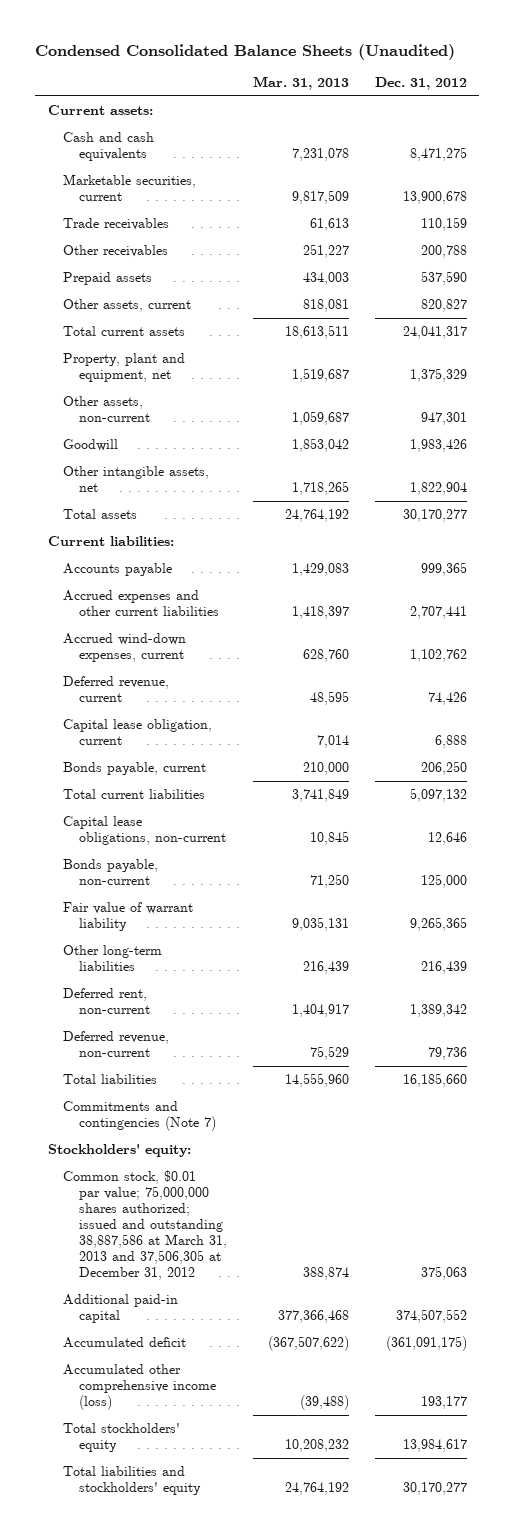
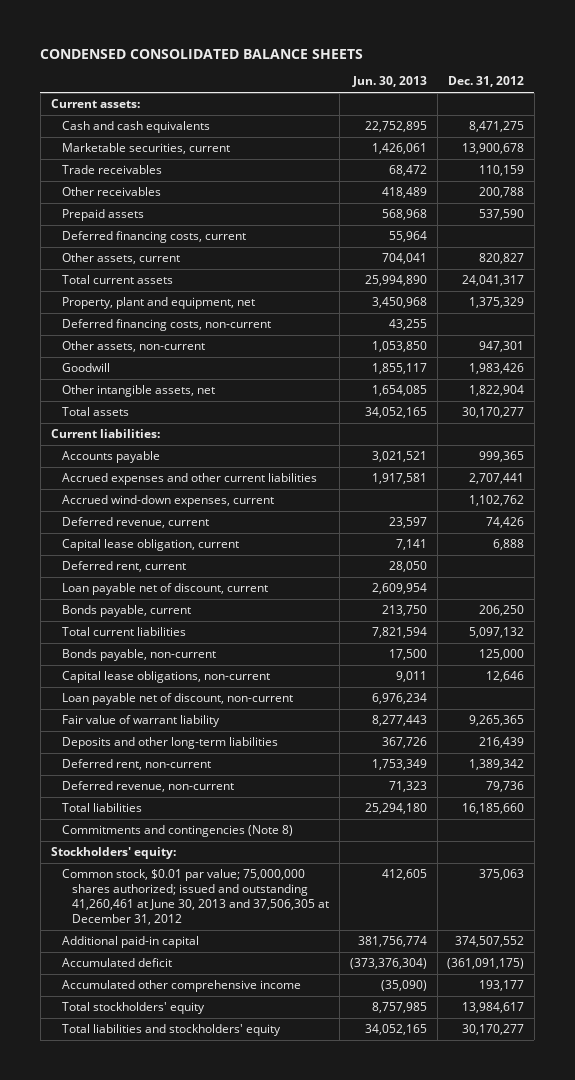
[35,43,456,60] Condensed Consolidated Balance Sheets (Unaudited) -> [40,48,364,59] CONDENSED CONSOLIDATED BALANCE SHEETS
[252,76,349,91] Mar. 31, 2013 -> none
none -> [351,76,427,88] Jun. 30, 2013
none -> [61,231,246,244] Deferred financing costs, current
none -> [61,319,271,332] Deferred financing costs, non-current
none -> [61,561,186,573] Deferred rent, current
none -> [61,583,268,596] Loan payable net of discount, current
[63,815,226,845] Capital lease obligations, non-current -> [61,671,270,684] Capital lease obligations, non-current
none -> [61,693,293,706] Loan payable net of discount, non-current
[63,944,163,971] Other long-term liabilities -> [61,737,278,750] Deposits and other long-term liabilities
[63,1100,216,1131] Commitments and contingencies (Note 7) -> [61,825,293,838] Commitments and contingencies (Note 8)
[63,1169,227,1281] Common stock, $0.01 par value; 75,000,000 shares authorized; issued and outstanding 38,887,586 at March 31, 2013 and 37,506,305 at December 31, 2012 -> [61,869,330,926] Common stock, $0.01 par value; 75,000,000 shares authorized; issued and outstanding 41,260,461 at June 30, 2013 and 37,506,305 at December 31, 2012
[63,1363,216,1411] Accumulated other comprehensive income (loss) -> [61,980,301,993] Accumulated other comprehensive income

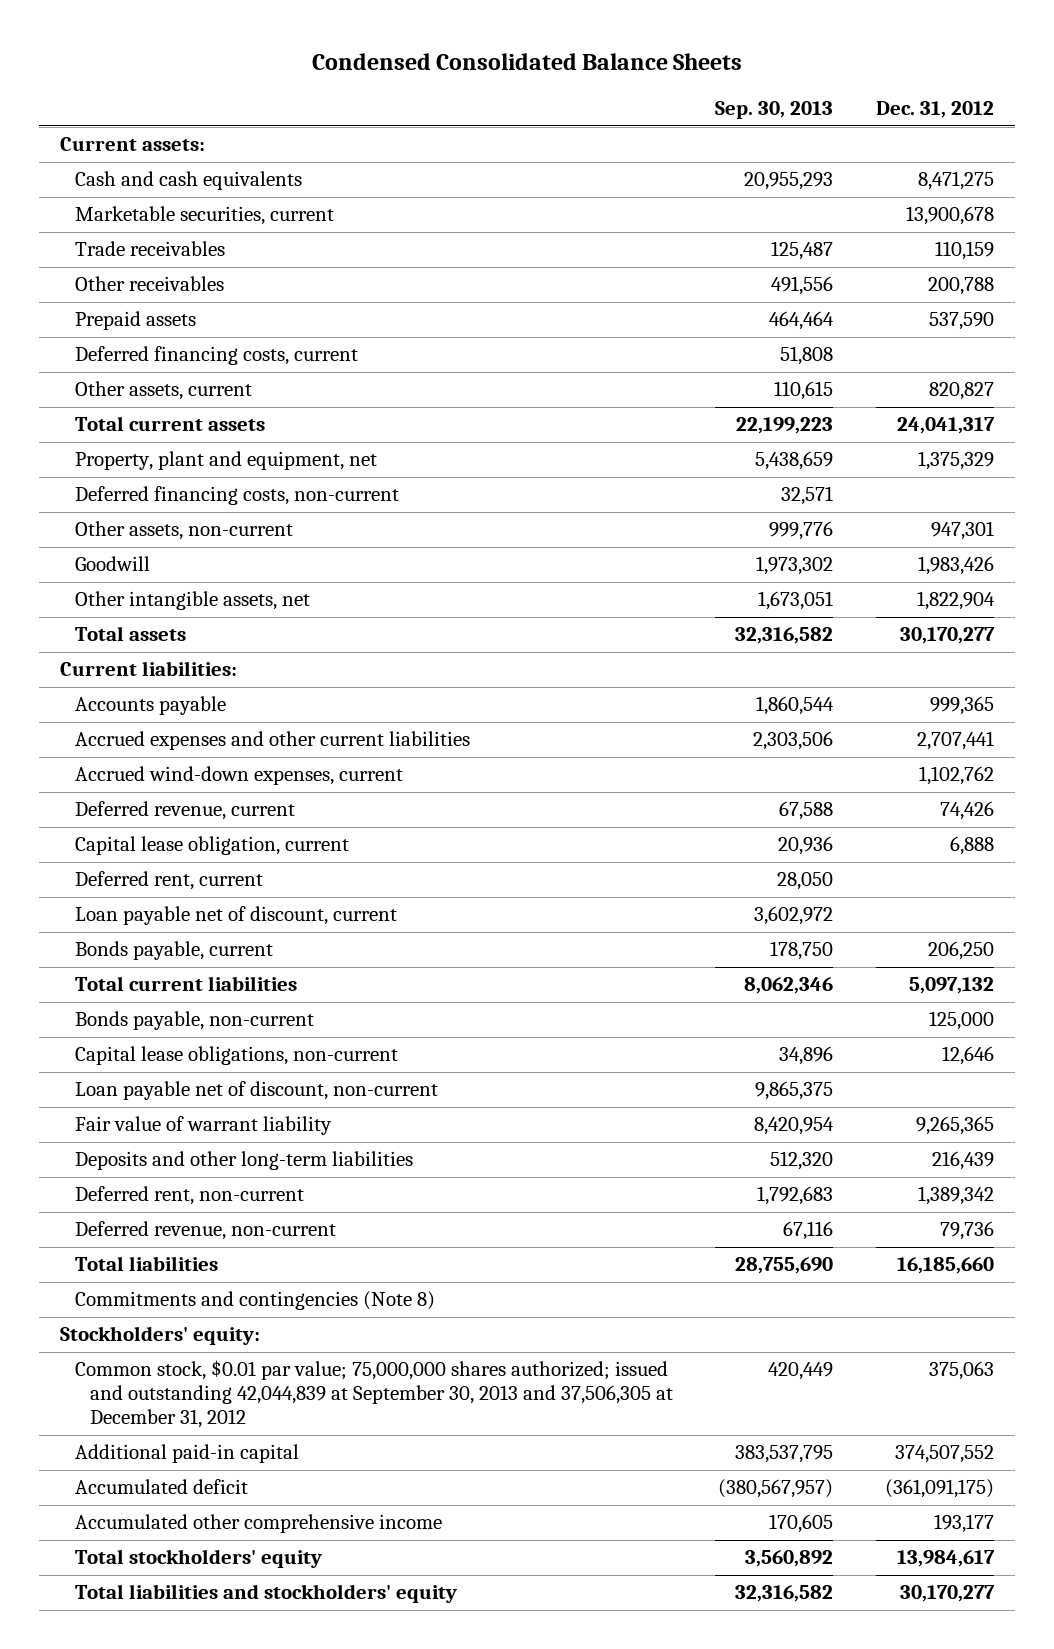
[40,48,364,59] CONDENSED CONSOLIDATED BALANCE SHEETS -> [312,53,743,71] Condensed Consolidated Balance Sheets
[351,76,427,88] Jun. 30, 2013 -> none
none -> [715,101,834,120] Sep. 30, 2013
[61,869,330,926] Common stock, $0.01 par value; 75,000,000 shares authorized; issued and outstanding 41,260,461 at June 30, 2013 and 37,506,305 at December 31, 2012 -> [74,1360,673,1429] Common stock, $0.01 par value; 75,000,000 shares authorized; issued and outstanding 42,044,839 at September 30, 2013 and 37,506,305 at December 31, 2012

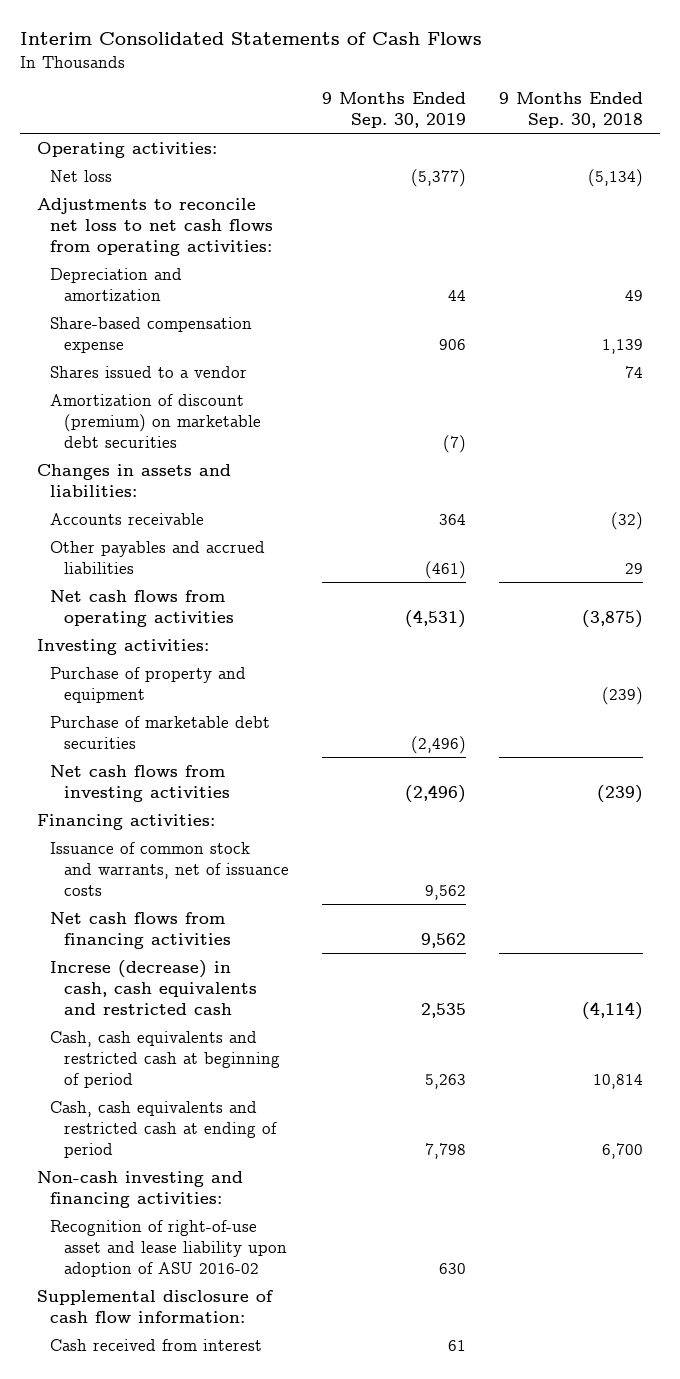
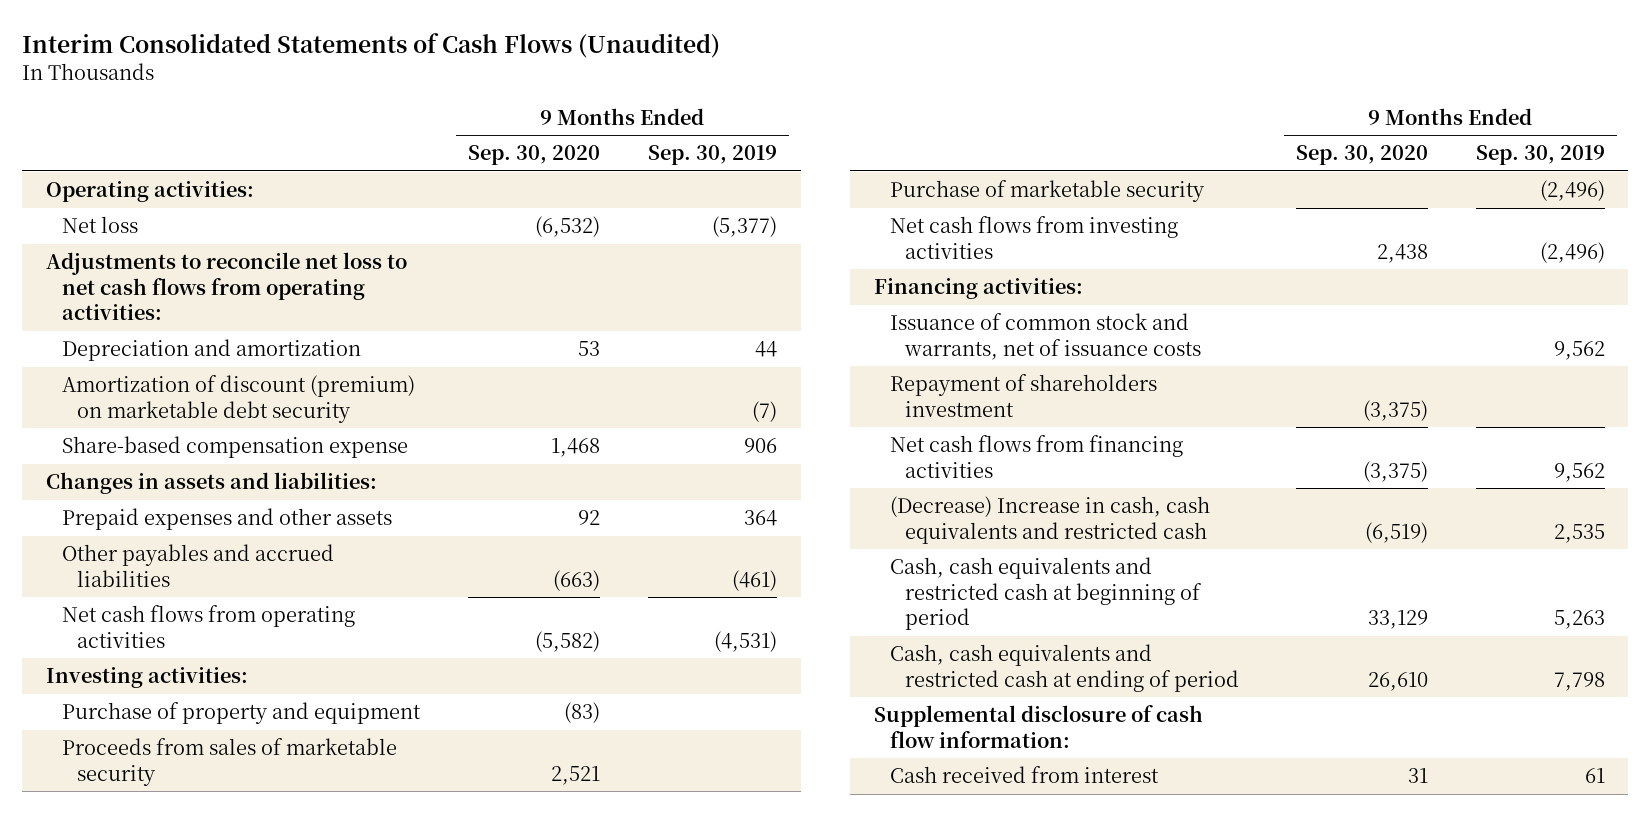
[19,32,482,46] Interim Consolidated Statements of Cash Flows -> [22,32,721,58] Interim Consolidated Statements of Cash Flows (Unaudited)
[499,91,644,129] 9 Months Ended Sep. 30, 2018 -> none
none -> [467,145,600,166] Sep. 30, 2020
none -> [61,375,415,423] Amortization of discount (premium) on marketable debt security
[50,365,248,378] Shares issued to a vendor -> none
[50,393,261,448] Amortization of discount (premium) on marketable debt securities -> none
[50,512,205,525] Accounts receivable -> [61,508,392,531] Prepaid expenses and other assets
none -> [61,738,397,786] Proceeds from sales of marketable security
[50,715,271,749] Purchase of marketable debt securities -> [889,180,1205,203] Purchase of marketable security
none -> [889,374,1157,417] Repayment of shareholders investment
[50,959,257,1015] Increse (decrease) in cash, cash equivalents and restricted cash -> [889,496,1210,544] (Decrease) Increase in cash, cash equivalents and restricted cash
[36,1170,243,1208] Non-cash investing and financing activities: -> none
[50,1219,287,1277] Recognition of right-of-use asset and lease liability upon adoption of ASU 2016-02 -> none

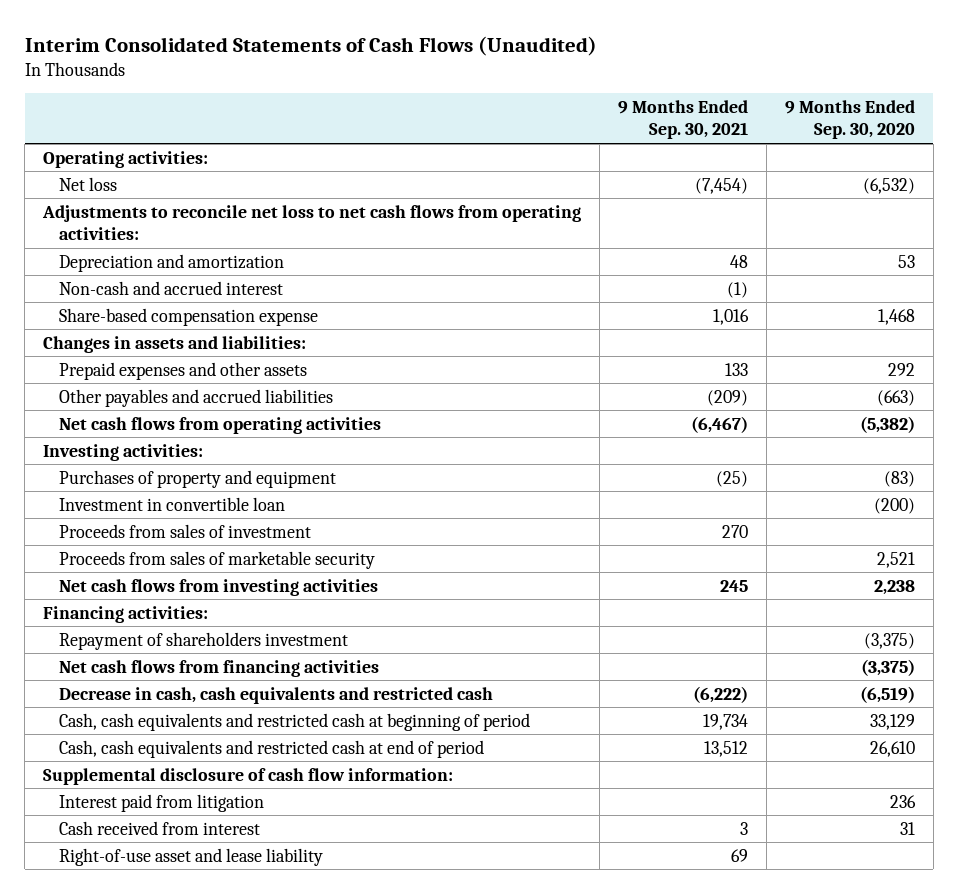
[647,145,777,166] Sep. 30, 2019 -> none
none -> [617,100,748,140] 9 Months Ended Sep. 30, 2021
[61,375,415,423] Amortization of discount (premium) on marketable debt security -> none
none -> [58,280,283,295] Non-cash and accrued interest
[577,510,600,526] 92 -> [887,362,915,376] 292
[534,630,600,652] (5,582) -> [859,415,915,433] (5,382)
[61,702,421,725] Purchase of property and equipment -> [58,469,336,488] Purchases of property and equipment
none -> [58,496,285,511] Investment in convertible loan
none -> [58,523,311,538] Proceeds from sales of investment
[889,180,1205,203] Purchase of marketable security -> none
[1376,243,1428,263] 2,438 -> [873,579,915,595] 2,238
[889,313,1202,360] Issuance of common stock and warrants, net of issuance costs -> none
[889,496,1210,544] (Decrease) Increase in cash, cash equivalents and restricted cash -> [58,686,493,704] Decrease in cash, cash equivalents and restricted cash
[889,644,1240,692] Cash, cash equivalents and restricted cash at ending of period -> [58,739,484,758] Cash, cash equivalents and restricted cash at end of period
none -> [58,793,264,812] Interest paid from litigation
none -> [58,847,323,866] Right-of-use asset and lease liability

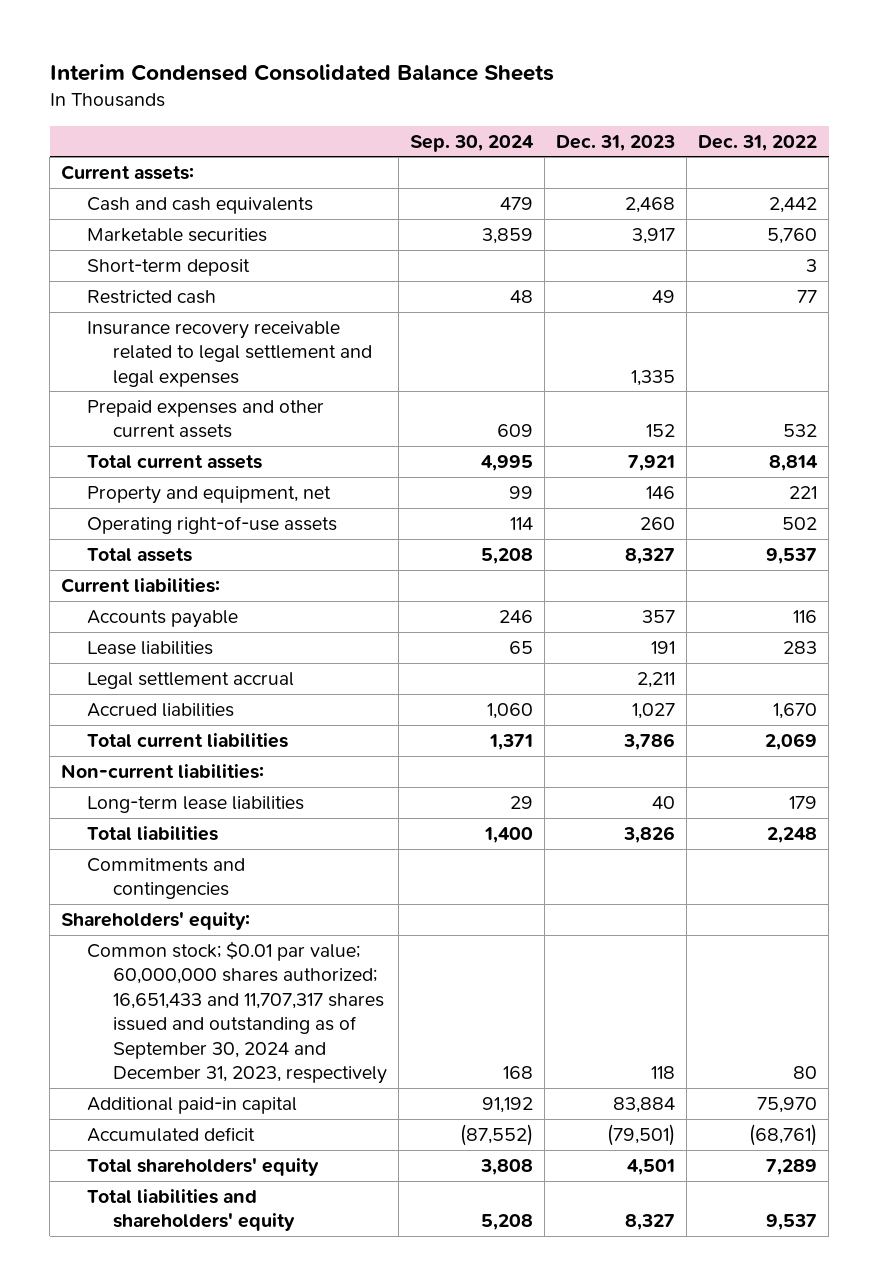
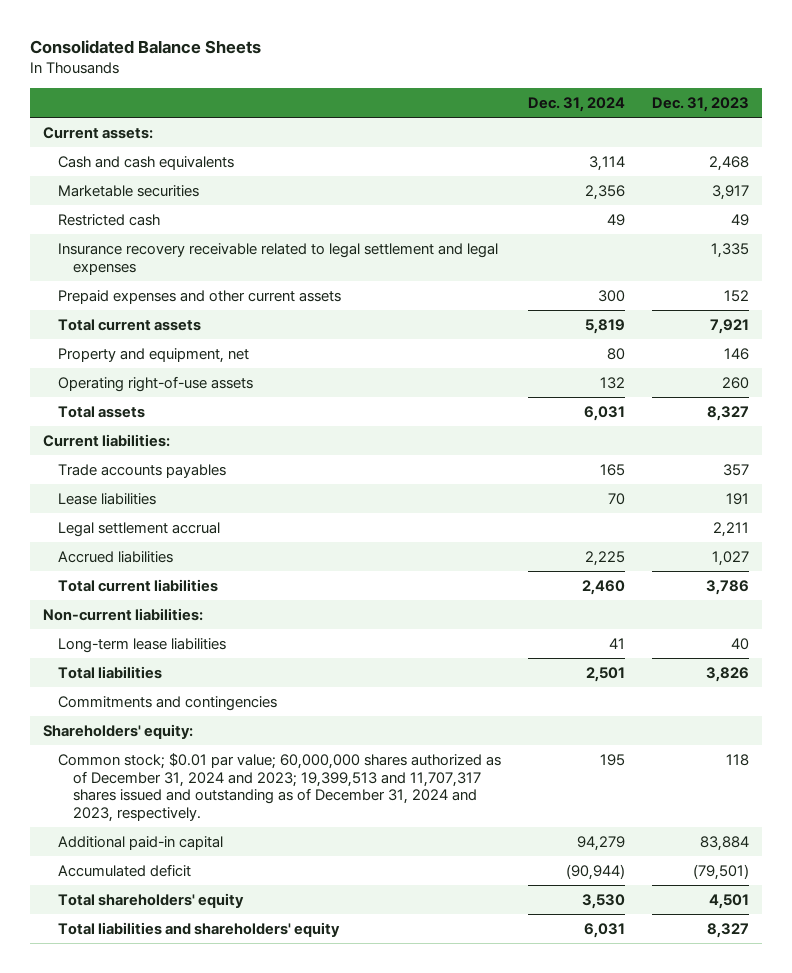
[49,64,554,82] Interim Condensed Consolidated Balance Sheets -> [29,39,261,54] Consolidated Balance Sheets
[409,134,534,152] Sep. 30, 2024 -> none
[698,134,818,151] Dec. 31, 2022 -> none
none -> [527,97,625,113] Dec. 31, 2024
[86,258,250,276] Short-term deposit -> none
[86,609,238,628] Accounts payable -> [58,463,227,478] Trade accounts payables
[86,940,387,1084] Common stock; $0.01 par value; 60,000,000 shares authorized; 16,651,433 and 11,707,317 shares issued and outstanding as of September 30, 2024 and December 31, 2023, respectively -> [58,752,502,822] Common stock; $0.01 par value; 60,000,000 shares authorized as of December 31, 2024 and 2023; 19,399,513 and 11,707,317 shares issued and outstanding as of December 31, 2024 and 2023, respectively.

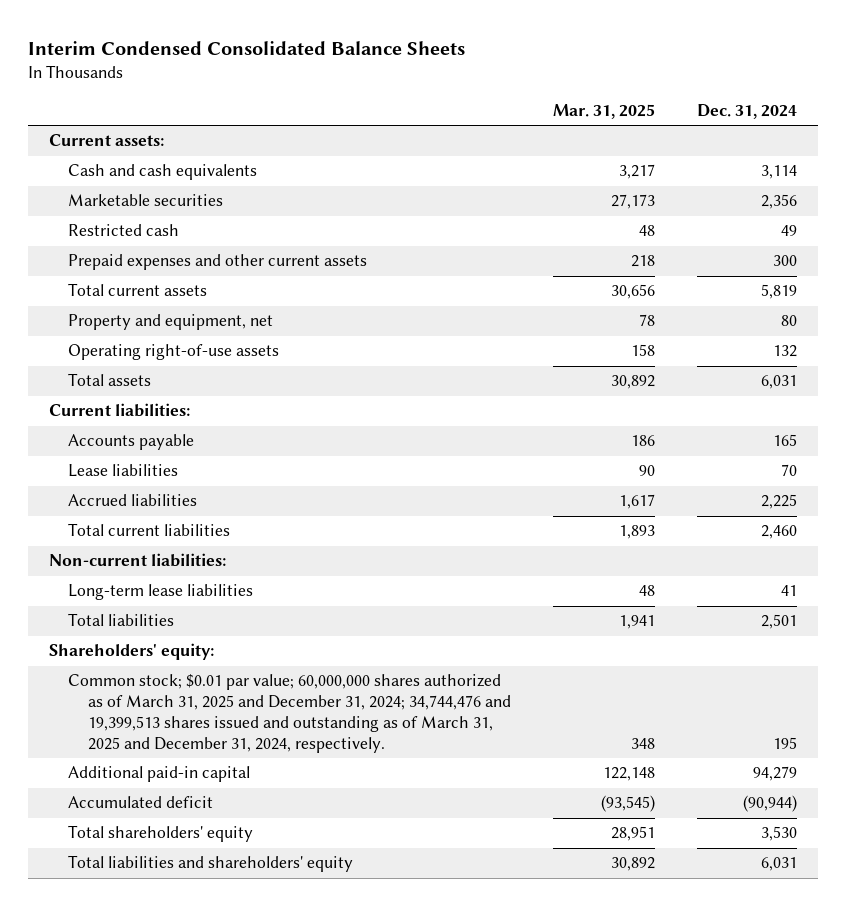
[29,39,261,54] Consolidated Balance Sheets -> [27,40,465,55] Interim Condensed Consolidated Balance Sheets
[651,97,749,113] Dec. 31, 2023 -> none
none -> [552,104,655,120] Mar. 31, 2025
[58,242,499,275] Insurance recovery receivable related to legal settlement and legal expenses -> none
[58,463,227,478] Trade accounts payables -> [68,434,195,451] Accounts payable
[58,521,221,537] Legal settlement accrual -> none
[58,695,278,711] Commitments and contingencies -> none
[58,752,502,822] Common stock; $0.01 par value; 60,000,000 shares authorized as of December 31, 2024 and 2023; 19,399,513 and 11,707,317 shares issued and outstanding as of December 31, 2024 and 2023, respectively. -> [68,674,512,753] Common stock; $0.01 par value; 60,000,000 shares authorized as of March 31, 2025 and December 31, 2024; 34,744,476 and 19,399,513 shares issued and outstanding as of March 31, 2025 and December 31, 2024, respectively.

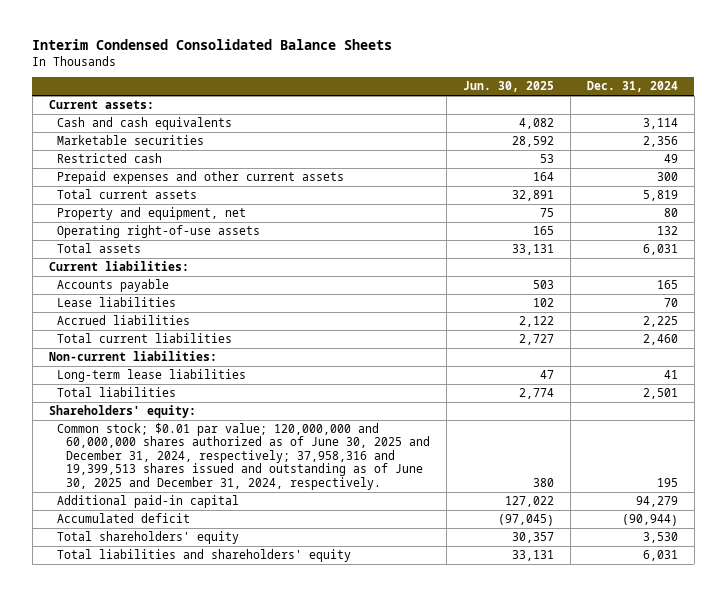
[552,104,655,120] Mar. 31, 2025 -> none
none -> [463,81,555,93] Jun. 30, 2025
[68,674,512,753] Common stock; $0.01 par value; 60,000,000 shares authorized as of March 31, 2025 and December 31, 2024; 34,744,476 and 19,399,513 shares issued and outstanding as of March 31, 2025 and December 31, 2024, respectively. -> [57,423,431,490] Common stock; $0.01 par value; 120,000,000 and 60,000,000 shares authorized as of June 30, 2025 and December 31, 2024, respectively; 37,958,316 and 19,399,513 shares issued and outstanding as of June 30, 2025 and December 31, 2024, respectively.

